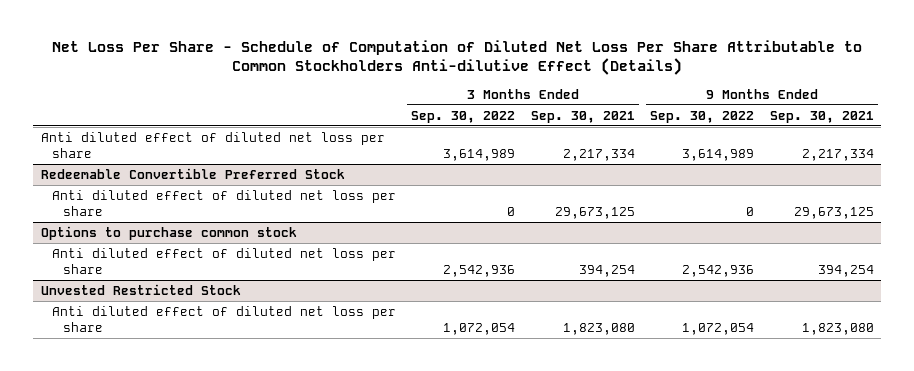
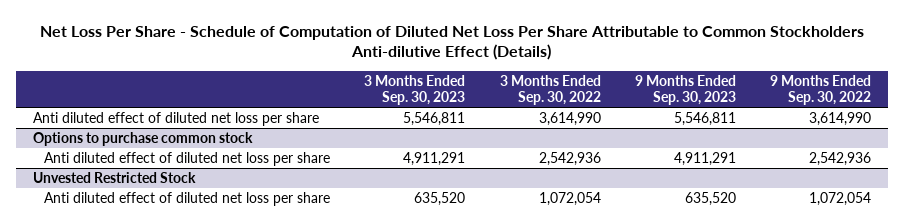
[530,110,635,123] Sep. 30, 2021 -> none
[769,110,874,123] Sep. 30, 2021 -> none
none -> [364,74,466,106] 3 Months Ended Sep. 30, 2023
none -> [634,74,736,106] 9 Months Ended Sep. 30, 2023
[40,167,345,179] Redeemable Convertible Preferred Stock -> none
[51,189,396,216] Anti diluted effect of diluted net loss per share -> none
[443,148,516,161] 3,614,989 -> [538,111,601,126] 3,614,990
[682,148,755,161] 3,614,989 -> [809,111,872,126] 3,614,990

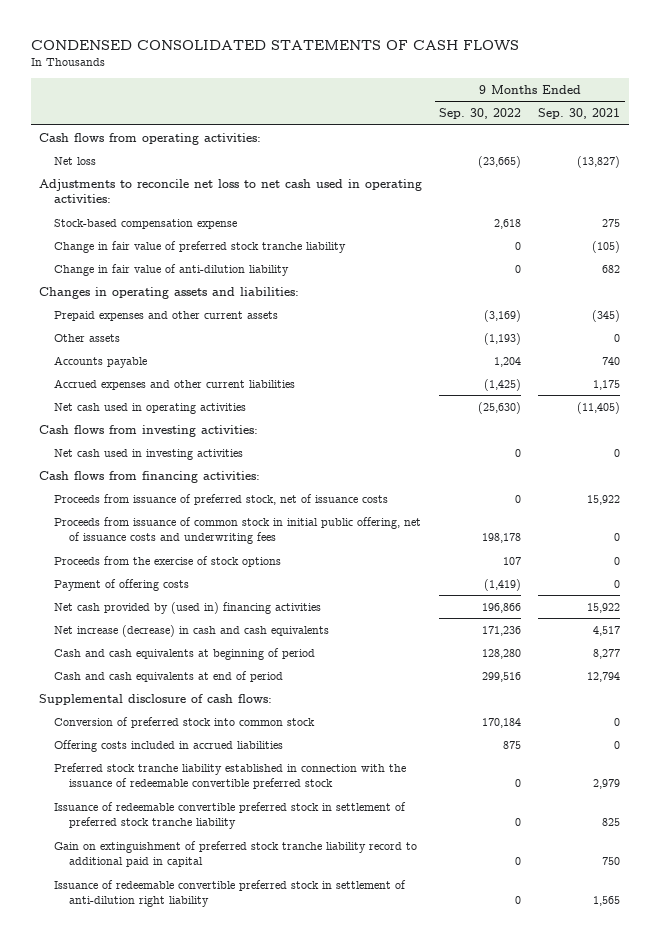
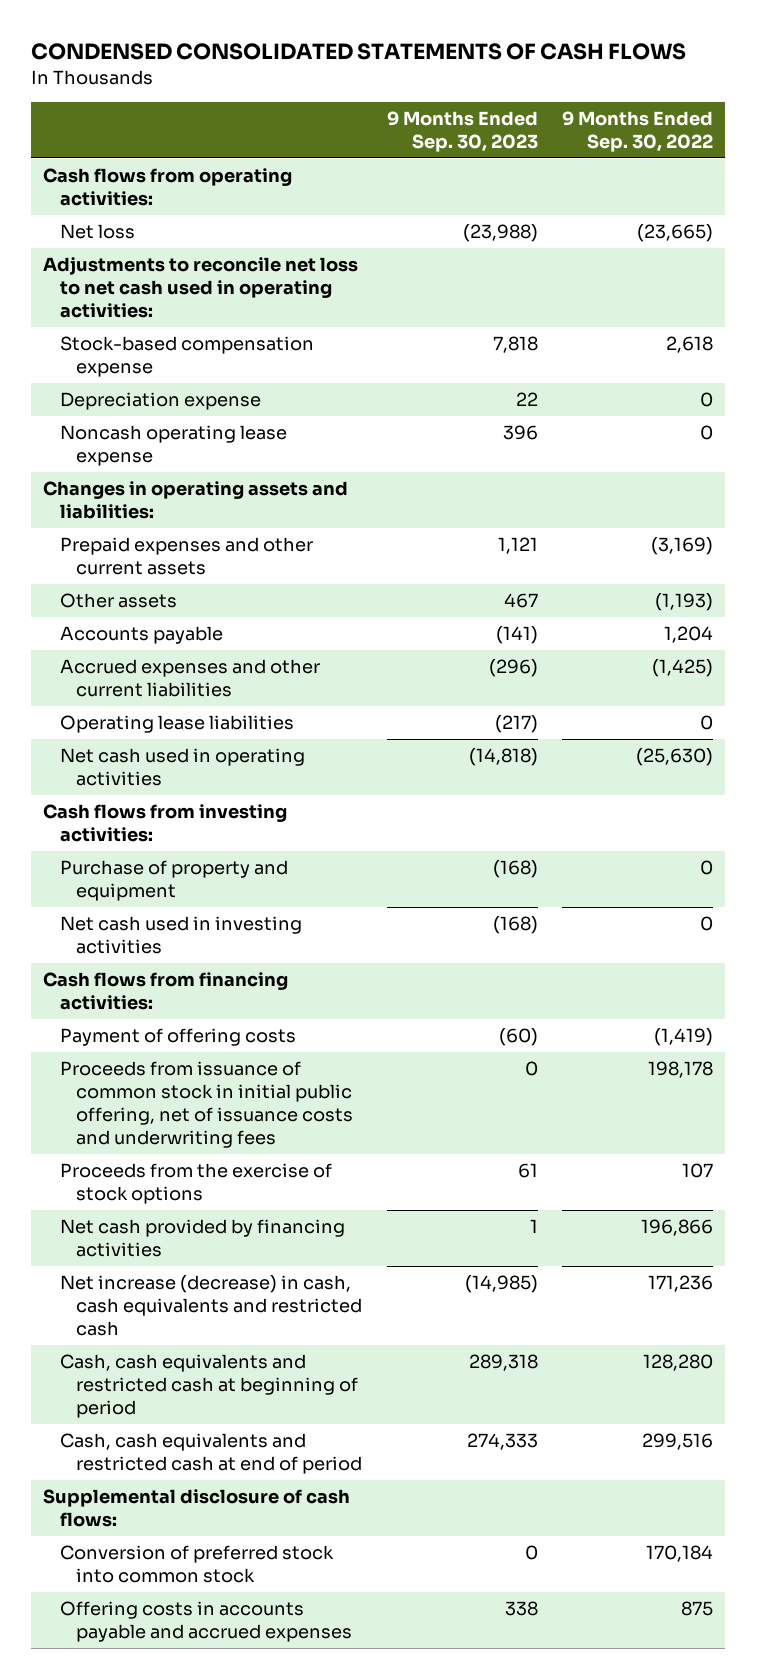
[538,108,621,120] Sep. 30, 2021 -> none
none -> [386,110,538,152] 9 Months Ended Sep. 30, 2023
[53,240,346,253] Change in fair value of preferred stock tranche liability -> none
[53,263,289,276] Change in fair value of anti-dilution liability -> none
none -> [59,392,261,411] Depreciation expense
none -> [59,425,287,466] Noncash operating lease expense
none -> [59,715,294,734] Operating lease liabilities
none -> [59,860,288,901] Purchase of property and equipment
[53,493,388,505] Proceeds from issuance of preferred stock, net of issuance costs -> none
[53,578,189,591] Payment of offering costs -> [59,1028,296,1047] Payment of offering costs
[53,601,321,614] Net cash provided by (used in) financing activities -> [59,1219,345,1257] Net cash provided by financing activities
[53,624,329,637] Net increase (decrease) in cash and cash equivalents -> [59,1275,363,1336] Net increase (decrease) in cash, cash equivalents and restricted cash
[53,647,315,660] Cash and cash equivalents at beginning of period -> [59,1354,359,1418] Cash, cash equivalents and restricted cash at beginning of period
[53,670,283,682] Cash and cash equivalents at end of period -> [59,1433,363,1474] Cash, cash equivalents and restricted cash at end of period
[53,762,406,790] Preferred stock tranche liability established in connection with the issuance of redeemable convertible preferred stock -> none
[53,801,406,830] Issuance of redeemable convertible preferred stock in settlement of preferred stock tranche liability -> none
[53,840,417,868] Gain on extinguishment of preferred stock tranche liability record to additional paid in capital -> none
[53,879,406,908] Issuance of redeemable convertible preferred stock in settlement of anti-dilution right liability -> none
[53,739,283,752] Offering costs included in accrued liabilities -> [59,1601,353,1642] Offering costs in accounts payable and accrued expenses

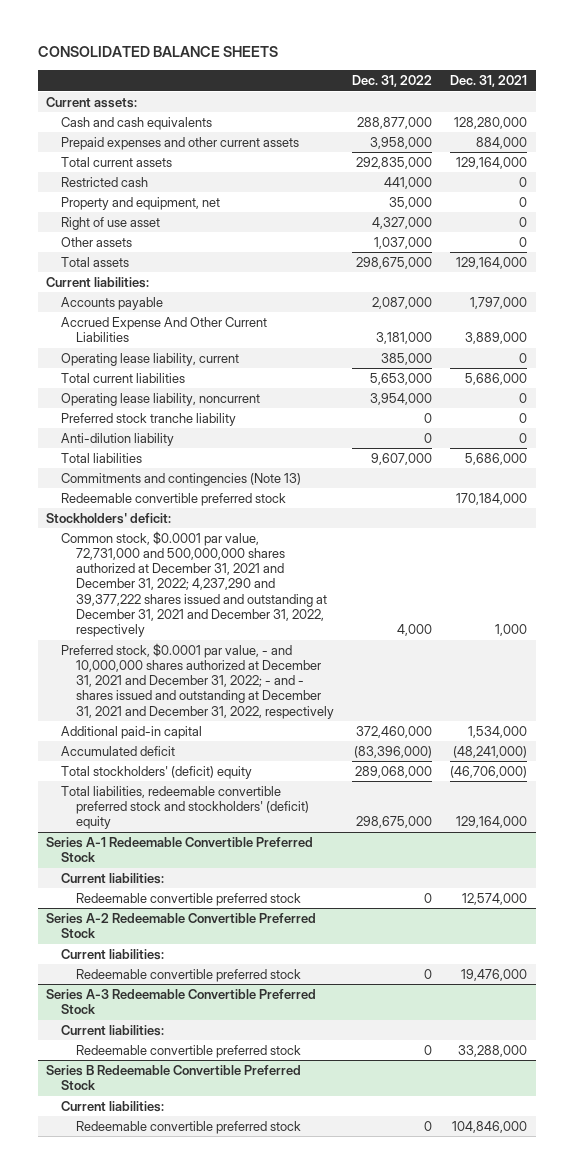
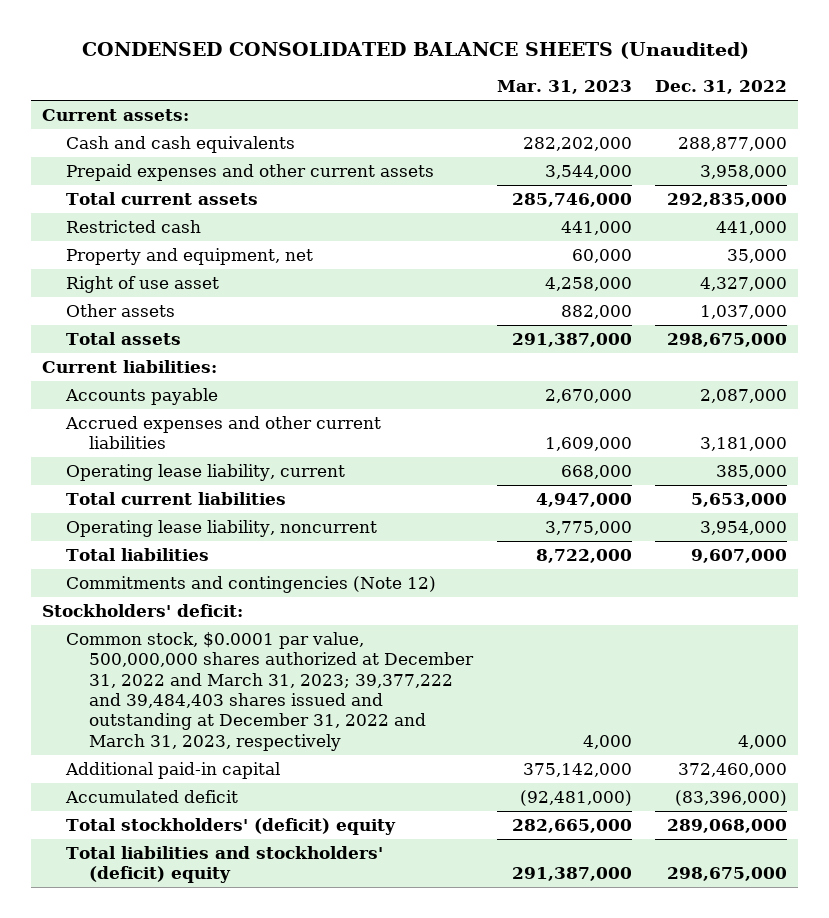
[37,46,278,58] CONSOLIDATED BALANCE SHEETS -> [81,42,749,60] CONDENSED CONSOLIDATED BALANCE SHEETS (Unaudited)
[449,75,527,88] Dec. 31, 2021 -> none
none -> [496,80,632,95] Mar. 31, 2023
[61,316,268,343] Accrued Expense And Other Current Liabilities -> [64,415,381,450] Accrued expenses and other current liabilities
[61,412,237,426] Preferred stock tranche liability -> none
[61,432,175,446] Anti-dilution liability -> none
[61,492,287,506] Redeemable convertible preferred stock -> none
[61,472,302,486] Commitments and contingencies (Note 13) -> [65,575,436,593] Commitments and contingencies (Note 12)
[61,642,334,719] Preferred stock, $0.0001 par value, - and 10,000,000 shares authorized at December 31, 2021 and December 31, 2022; - and - shares issued and outstanding at December 31, 2021 and December 31, 2022, respectively -> none
[61,530,327,638] Common stock, $0.0001 par value, 72,731,000 and 500,000,000 shares authorized at December 31, 2021 and December 31, 2022; 4,237,290 and 39,377,222 shares issued and outstanding at December 31, 2021 and December 31, 2022, respectively -> [65,631,475,751] Common stock, $0.0001 par value, 500,000,000 shares authorized at December 31, 2022 and March 31, 2023; 39,377,222 and 39,484,403 shares issued and outstanding at December 31, 2022 and March 31, 2023, respectively
[46,836,314,863] Series A-1 Redeemable Convertible Preferred Stock -> none
[61,872,165,884] Current liabilities: -> none
[75,892,301,906] Redeemable convertible preferred stock -> none
[46,912,317,939] Series A-2 Redeemable Convertible Preferred Stock -> none
[61,948,165,960] Current liabilities: -> none
[75,968,301,982] Redeemable convertible preferred stock -> none
[46,988,317,1015] Series A-3 Redeemable Convertible Preferred Stock -> none
[61,1024,165,1036] Current liabilities: -> none
[75,1044,301,1058] Redeemable convertible preferred stock -> none
[46,1064,302,1091] Series B Redeemable Convertible Preferred Stock -> none
[61,1100,165,1112] Current liabilities: -> none
[75,1120,301,1134] Redeemable convertible preferred stock -> none
[61,785,309,830] Total liabilities, redeemable convertible preferred stock and stockholders' (deficit) equity -> [65,845,383,884] Total liabilities and stockholders' (deficit) equity

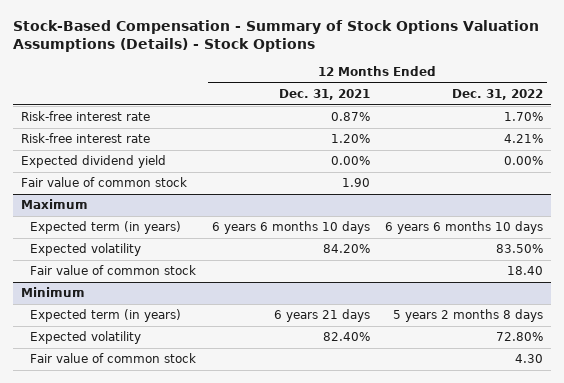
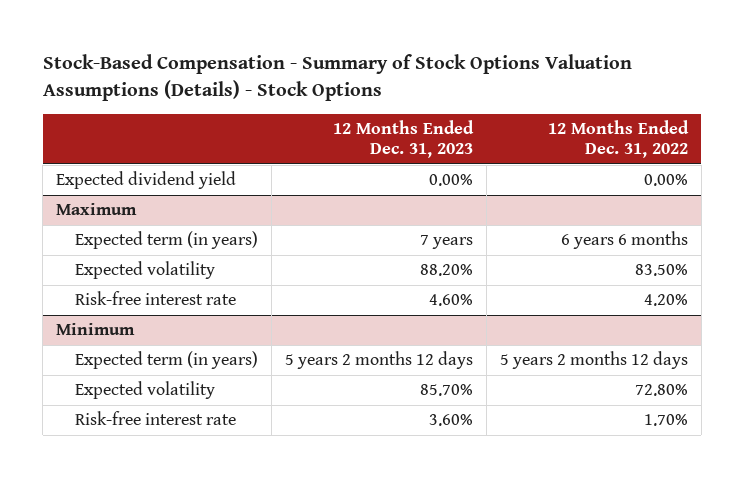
[278,88,370,100] Dec. 31, 2021 -> none
none -> [333,119,475,159] 12 Months Ended Dec. 31, 2023
[20,111,150,122] Risk-free interest rate -> none
[20,133,150,144] Risk-free interest rate -> none
[20,177,187,188] Fair value of common stock -> none
[385,221,544,235] 6 years 6 months 10 days -> [560,231,688,250] 6 years 6 months
[29,265,196,276] Fair value of common stock -> none
none -> [75,291,237,306] Risk-free interest rate
[393,309,544,323] 5 years 2 months 8 days -> [499,351,688,370] 5 years 2 months 12 days
[29,353,196,364] Fair value of common stock -> none
none -> [75,411,237,426] Risk-free interest rate

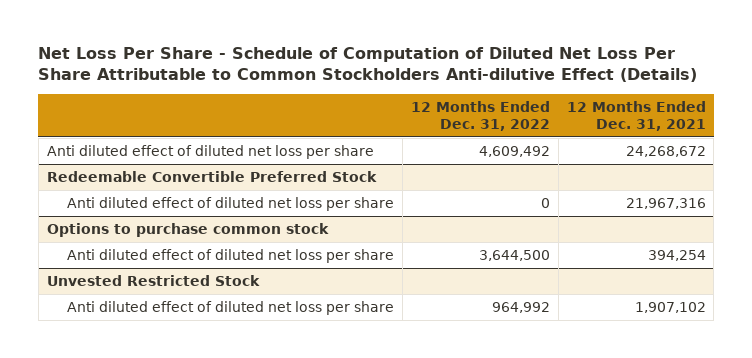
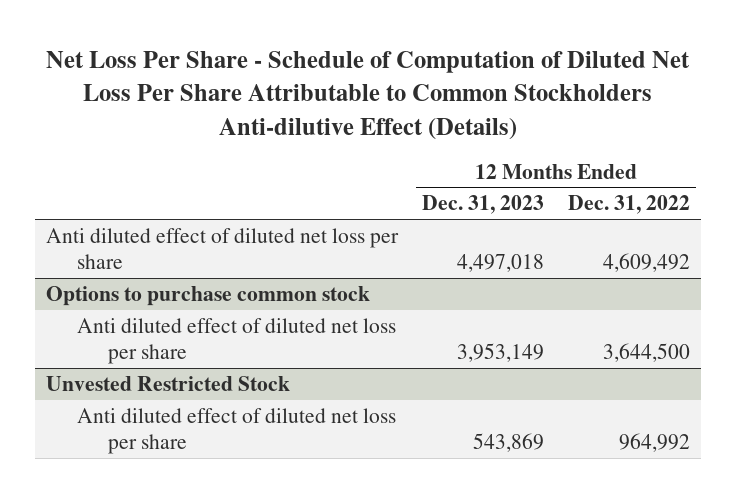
[566,100,706,131] 12 Months Ended Dec. 31, 2021 -> none
none -> [422,195,545,215] Dec. 31, 2023
[46,170,377,182] Redeemable Convertible Preferred Stock -> none
[67,196,395,211] Anti diluted effect of diluted net loss per share -> none

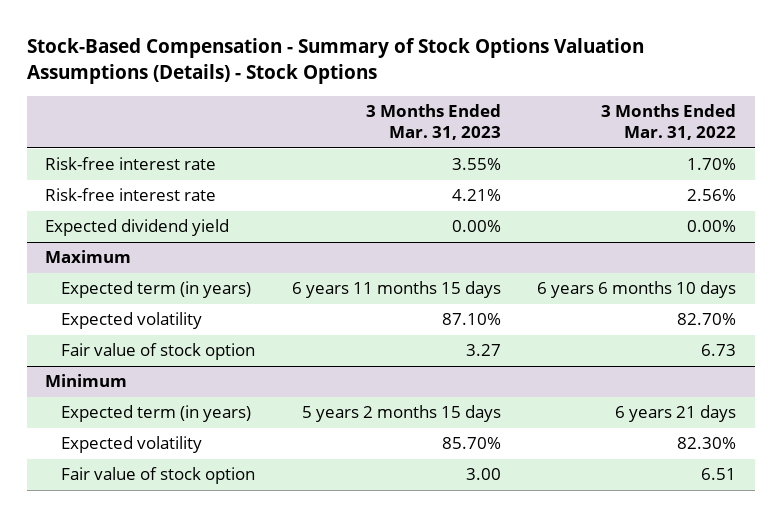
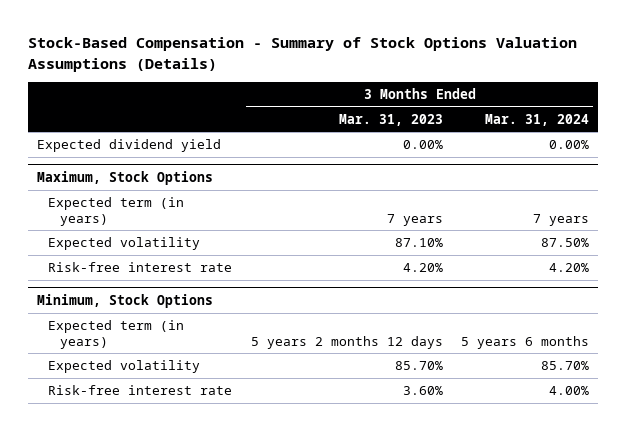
[26,37,644,84] Stock-Based Compensation - Summary of Stock Options Valuation Assumptions (Details) - Stock Options -> [28,37,578,72] Stock-Based Compensation - Summary of Stock Options Valuation Assumptions (Details)
[601,103,737,141] 3 Months Ended Mar. 31, 2022 -> none
none -> [484,113,589,126] Mar. 31, 2024
[45,157,217,171] Risk-free interest rate -> none
[45,188,217,202] Risk-free interest rate -> none
[45,250,132,264] Maximum -> none
none -> [37,170,214,185] Maximum, Stock Options
[291,281,501,299] 6 years 11 months 15 days -> [386,213,443,226] 7 years
[60,343,255,361] Fair value of stock option -> none
[45,374,128,388] Minimum -> none
none -> [48,262,233,273] Risk-free interest rate
none -> [37,293,214,308] Minimum, Stock Options
[301,405,501,423] 5 years 2 months 15 days -> [250,335,443,349] 5 years 2 months 12 days
[60,467,255,485] Fair value of stock option -> none
none -> [48,385,233,396] Risk-free interest rate

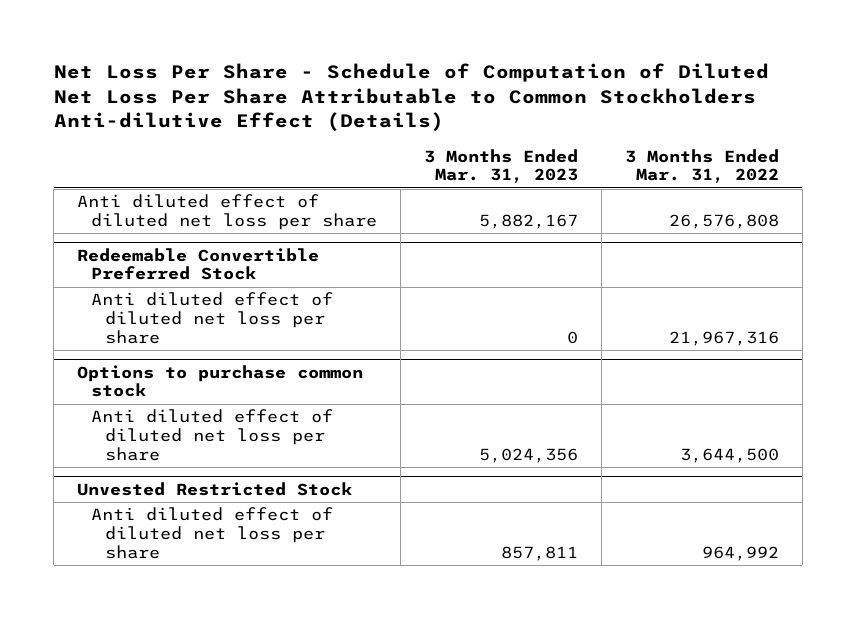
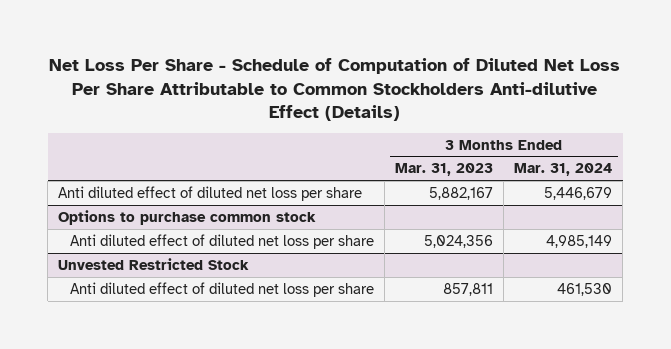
[624,148,779,184] 3 Months Ended Mar. 31, 2022 -> none
none -> [514,163,613,177] Mar. 31, 2024
[77,247,320,281] Redeemable Convertible Preferred Stock -> none
[91,292,334,344] Anti diluted effect of diluted net loss per share -> none

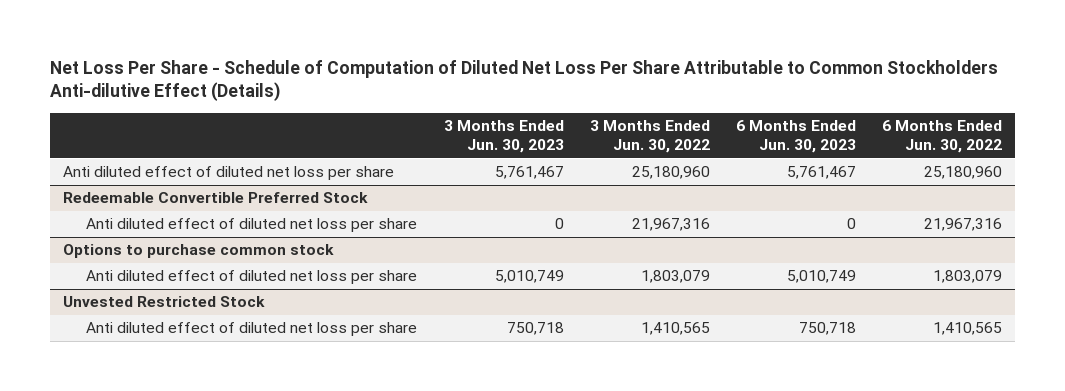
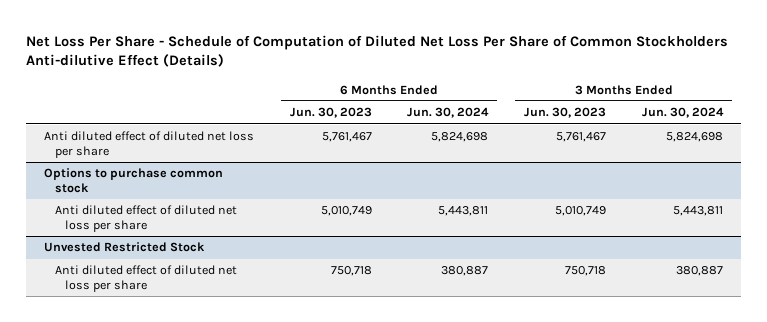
[49,59,998,102] Net Loss Per Share - Schedule of Computation of Diluted Net Loss Per Share Attributable to Common Stockholders Anti-dilutive Effect (Details) -> [25,34,728,68] Net Loss Per Share - Schedule of Computation of Diluted Net Loss Per Share of Common Stockholders Anti-dilutive Effect (Details)
[589,120,710,154] 3 Months Ended Jun. 30, 2022 -> none
[882,120,1003,154] 6 Months Ended Jun. 30, 2022 -> none
none -> [407,107,490,119] Jun. 30, 2024
none -> [641,107,724,119] Jun. 30, 2024
[62,192,368,204] Redeemable Convertible Preferred Stock -> none
[86,218,418,233] Anti diluted effect of diluted net loss per share -> none

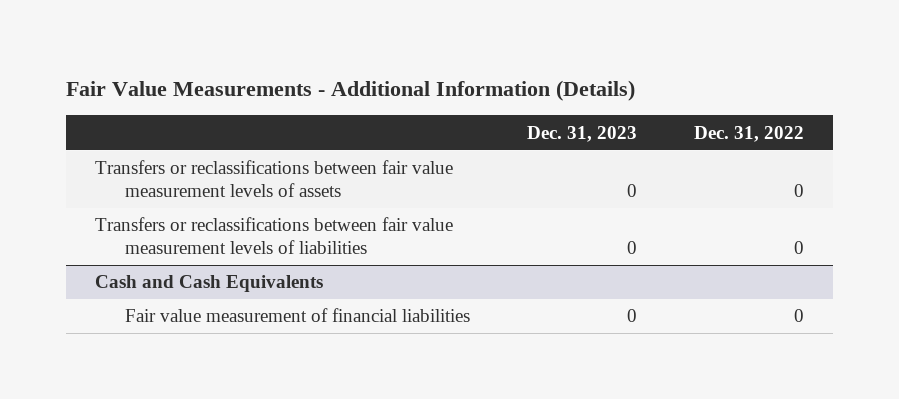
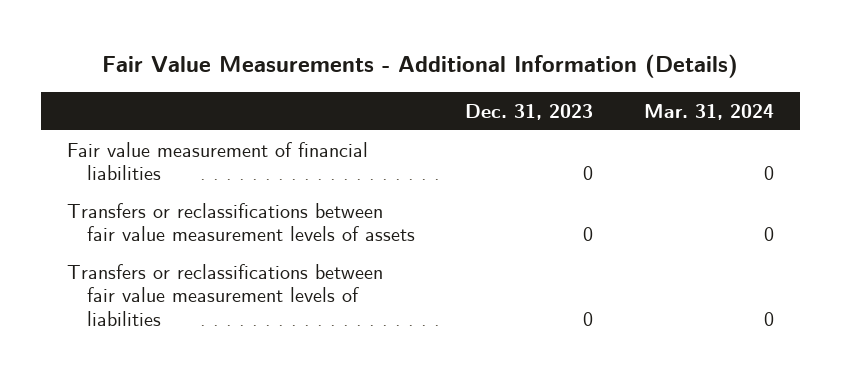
[694,125,805,142] Dec. 31, 2022 -> none
none -> [644,103,775,120] Mar. 31, 2024
none -> [66,141,368,181] Fair value measurement of financial liabilities
[94,275,323,293] Cash and Cash Equivalents -> none
[124,308,470,323] Fair value measurement of financial liabilities -> none

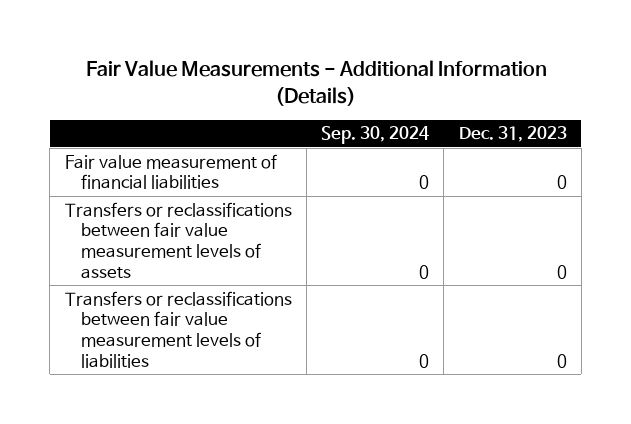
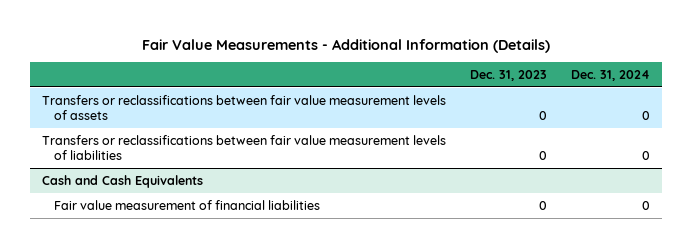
[321,126,430,145] Sep. 30, 2024 -> none
none -> [570,69,650,81] Dec. 31, 2024
[64,153,277,190] Fair value measurement of financial liabilities -> none
none -> [42,174,204,188] Cash and Cash Equivalents
none -> [53,199,320,210] Fair value measurement of financial liabilities

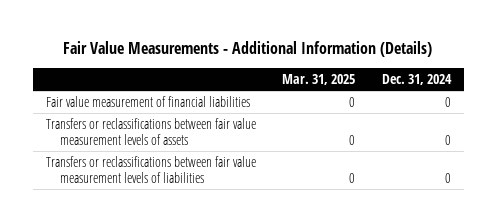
[469,69,547,81] Dec. 31, 2023 -> none
none -> [282,73,356,85] Mar. 31, 2025
none -> [46,95,251,107] Fair value measurement of financial liabilities
[42,174,204,188] Cash and Cash Equivalents -> none
[53,199,320,210] Fair value measurement of financial liabilities -> none

